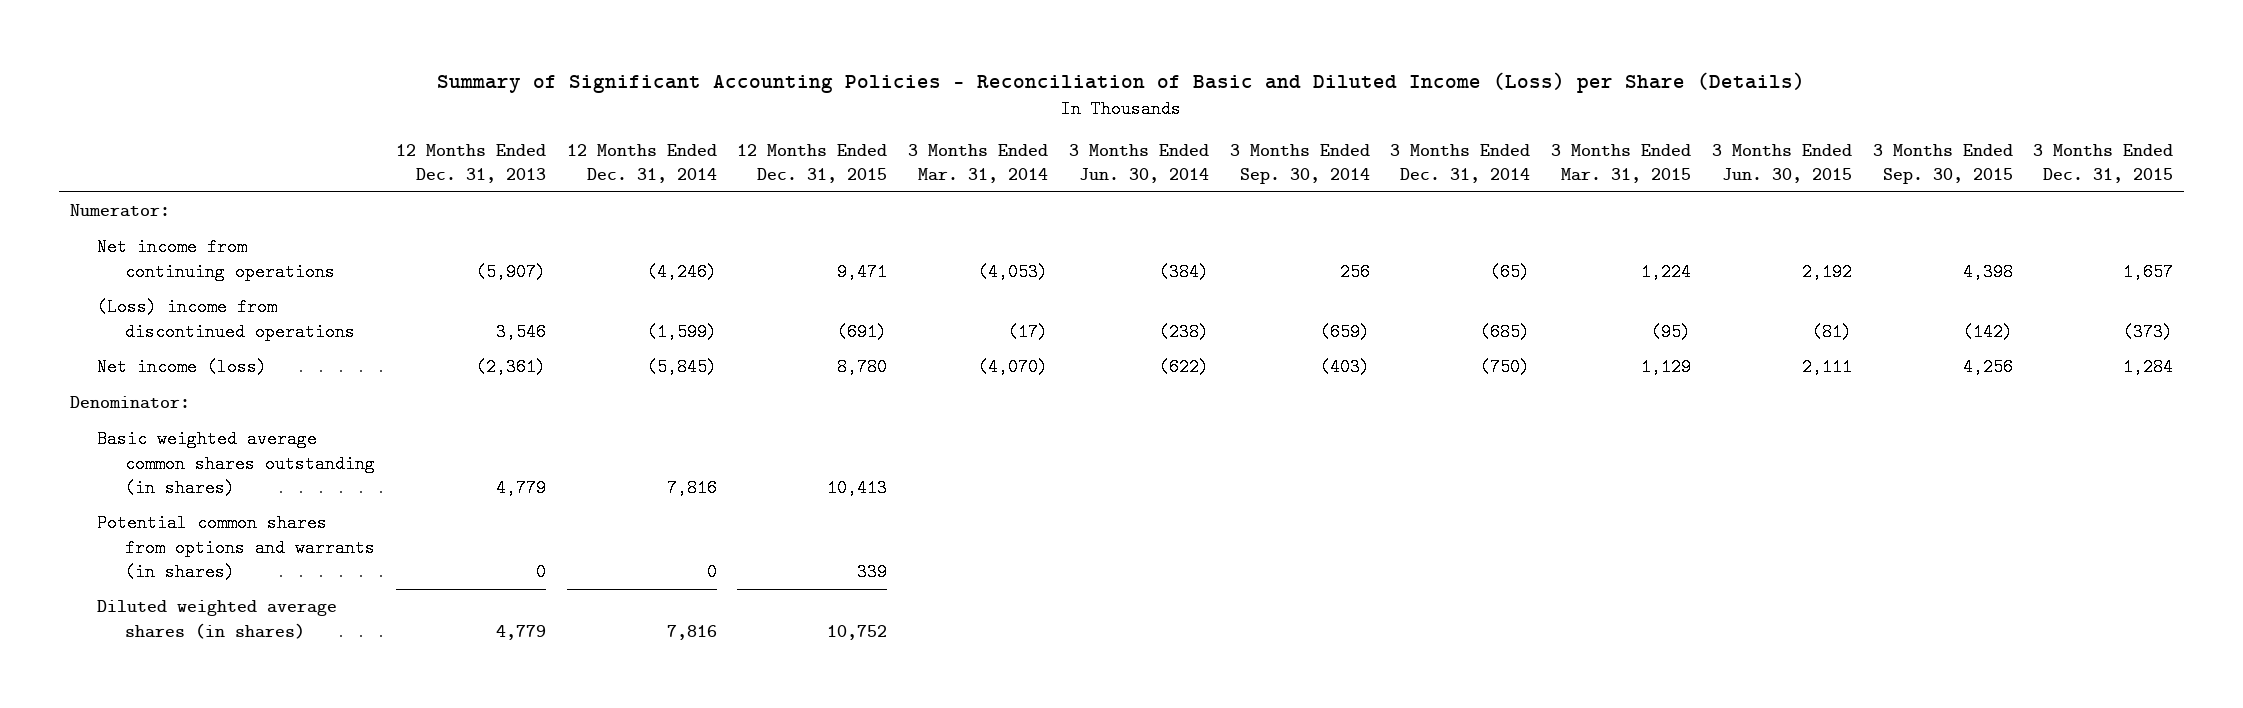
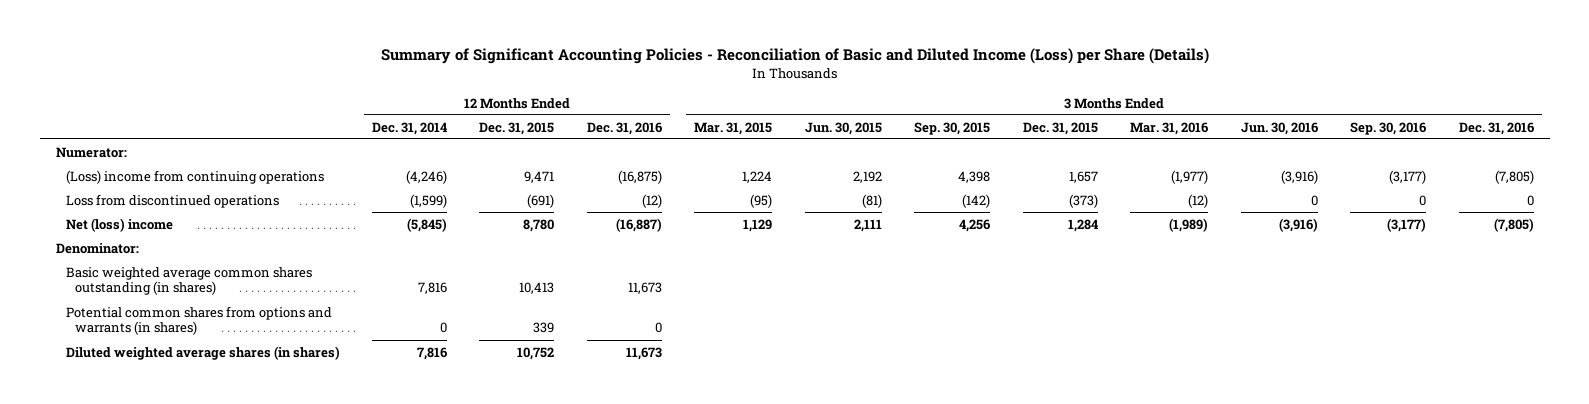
[395,143,546,183] 12 Months Ended Dec. 31, 2013 -> none
[908,143,1049,183] 3 Months Ended Mar. 31, 2014 -> none
[1068,143,1209,183] 3 Months Ended Jun. 30, 2014 -> none
[1229,143,1370,184] 3 Months Ended Sep. 30, 2014 -> none
[1390,143,1531,183] 3 Months Ended Dec. 31, 2014 -> none
none -> [586,121,662,135] Dec. 31, 2016
none -> [1130,121,1209,135] Mar. 31, 2016
none -> [1240,121,1318,135] Jun. 30, 2016
none -> [1350,121,1427,135] Sep. 30, 2016
none -> [1458,121,1534,135] Dec. 31, 2016
[97,238,336,281] Net income from continuing operations -> [65,169,324,184] (Loss) income from continuing operations
[97,298,356,341] (Loss) income from discontinued operations -> [65,193,279,208] Loss from discontinued operations
[97,358,268,377] Net income (loss) -> [65,217,173,232] Net (loss) income

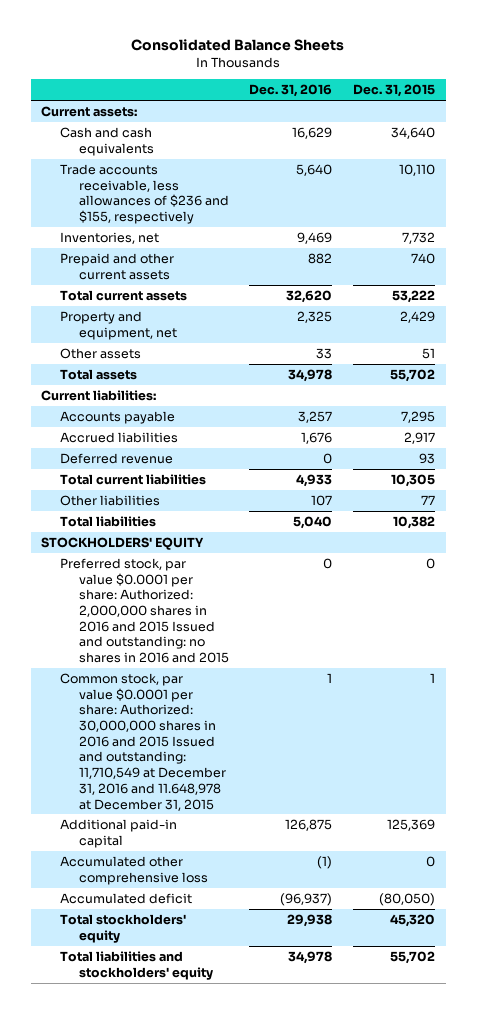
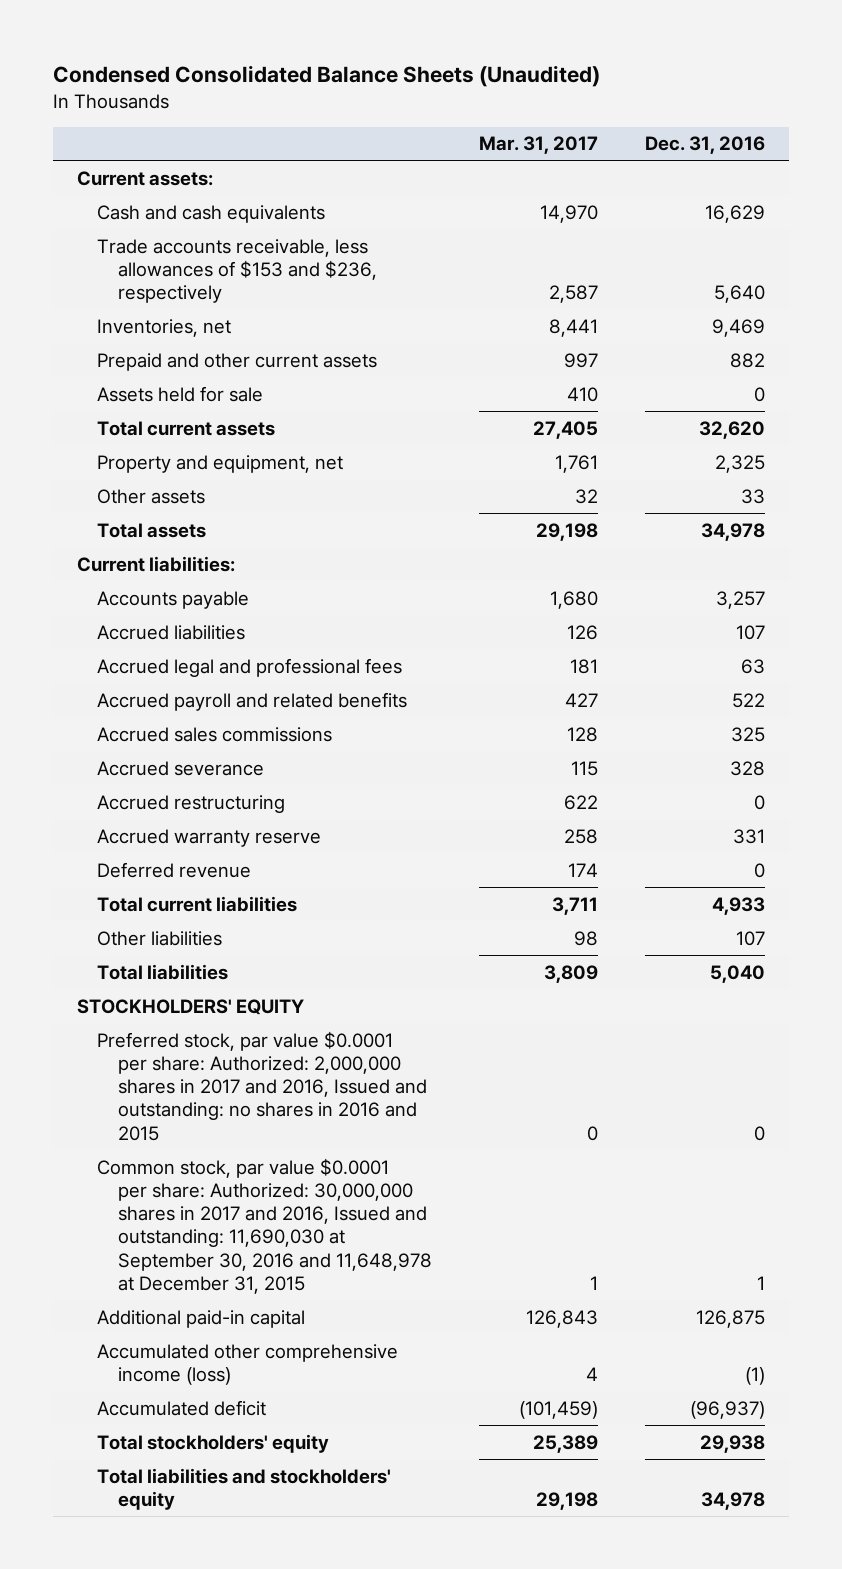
[131,39,345,52] Consolidated Balance Sheets -> [53,65,601,88] Condensed Consolidated Balance Sheets (Unaudited)
[353,84,436,98] Dec. 31, 2015 -> none
none -> [478,136,598,155] Mar. 31, 2017
[60,163,229,225] Trade accounts receivable, less allowances of $236 and $155, respectively -> [97,238,377,304] Trade accounts receivable, less allowances of $153 and $236, respectively
none -> [97,385,264,402] Assets held for sale
[301,431,333,444] 1,676 -> [736,624,766,640] 107
none -> [97,657,403,677] Accrued legal and professional fees
none -> [97,691,408,711] Accrued payroll and related benefits
none -> [97,726,333,742] Accrued sales commissions
none -> [97,760,265,776] Accrued severance
none -> [97,794,286,813] Accrued restructuring
none -> [97,828,322,847] Accrued warranty reserve
[60,557,229,664] Preferred stock, par value $0.0001 per share: Authorized: 2,000,000 shares in 2016 and 2015 Issued and outstanding: no shares in 2016 and 2015 -> [97,1030,427,1141] Preferred stock, par value $0.0001 per share: Authorized: 2,000,000 shares in 2017 and 2016, Issued and outstanding: no shares in 2016 and 2015
[60,672,226,811] Common stock, par value $0.0001 per share: Authorized: 30,000,000 shares in 2016 and 2015 Issued and outstanding: 11,710,549 at December 31, 2016 and 11.648,978 at December 31, 2015 -> [97,1157,432,1294] Common stock, par value $0.0001 per share: Authorized: 30,000,000 shares in 2017 and 2016, Issued and outstanding: 11,690,030 at September 30, 2016 and 11,648,978 at December 31, 2015
[60,855,208,885] Accumulated other comprehensive loss -> [97,1343,399,1385] Accumulated other comprehensive income (loss)

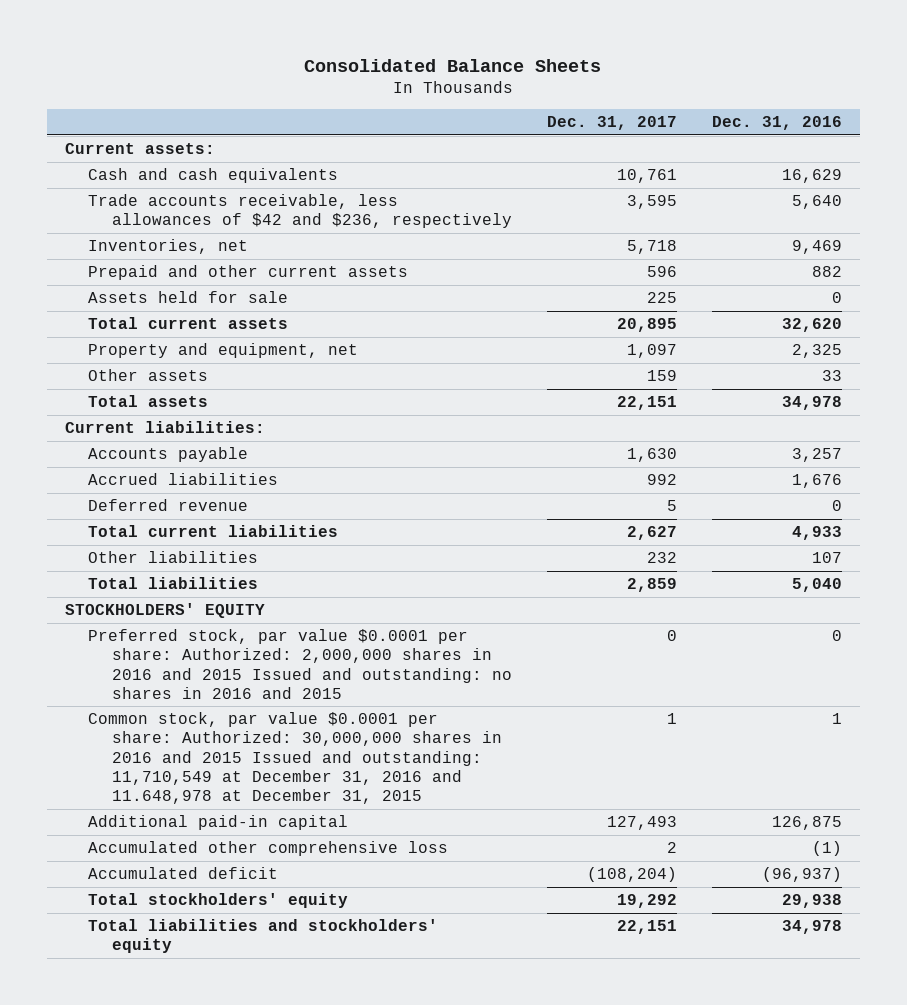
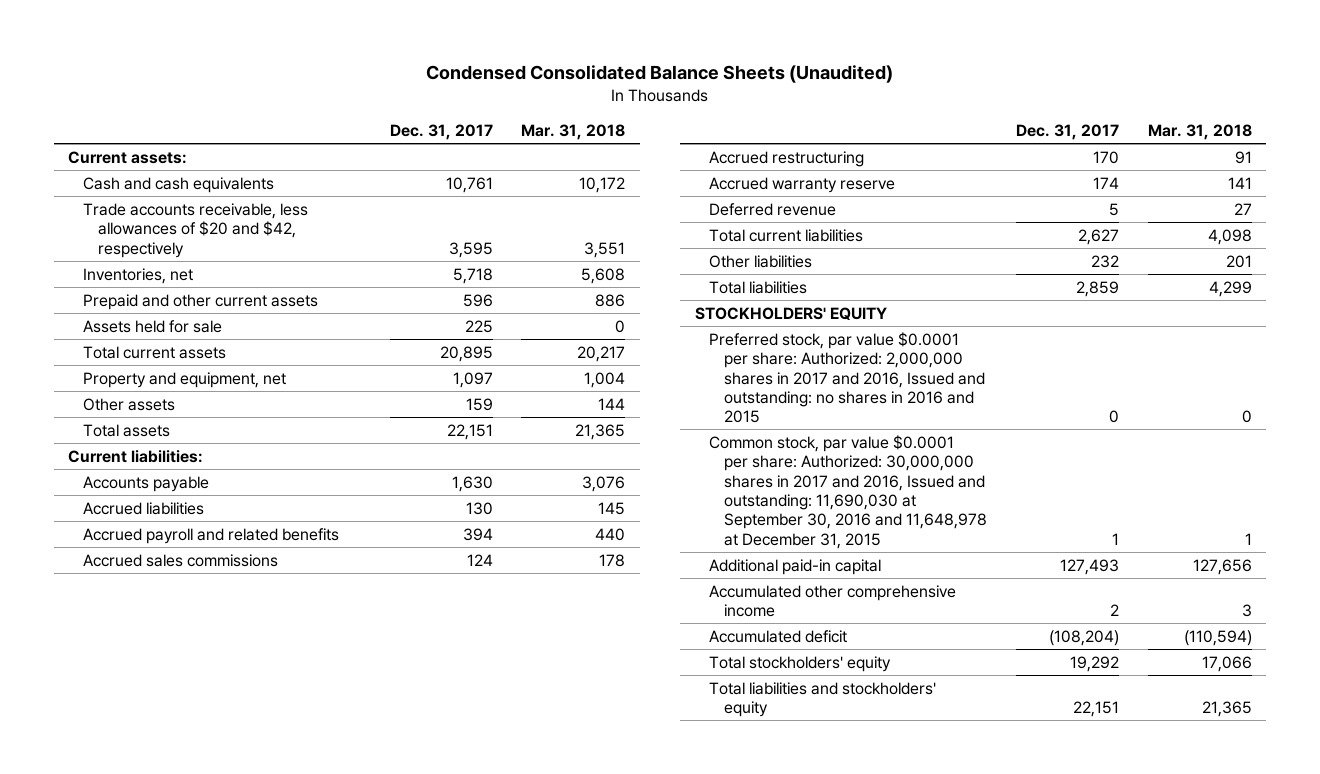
[304,58,602,72] Consolidated Balance Sheets -> [425,65,893,84] Condensed Consolidated Balance Sheets (Unaudited)
[712,116,843,131] Dec. 31, 2016 -> none
none -> [521,124,626,141] Mar. 31, 2018
[88,194,513,229] Trade accounts receivable, less allowances of $42 and $236, respectively -> [83,202,309,258] Trade accounts receivable, less allowances of $20 and $42, respectively
[647,474,678,486] 992 -> [465,501,493,515] 130
none -> [83,527,340,544] Accrued payroll and related benefits
none -> [83,553,279,567] Accrued sales commissions
none -> [709,150,865,167] Accrued restructuring
none -> [709,176,896,193] Accrued warranty reserve
[88,629,513,699] Preferred stock, par value $0.0001 per share: Authorized: 2,000,000 shares in 2016 and 2015 Issued and outstanding: no shares in 2016 and 2015 -> [709,331,986,424] Preferred stock, par value $0.0001 per share: Authorized: 2,000,000 shares in 2017 and 2016, Issued and outstanding: no shares in 2016 and 2015
[88,712,503,804] Common stock, par value $0.0001 per share: Authorized: 30,000,000 shares in 2016 and 2015 Issued and outstanding: 11,710,549 at December 31, 2016 and 11.648,978 at December 31, 2015 -> [709,434,988,549] Common stock, par value $0.0001 per share: Authorized: 30,000,000 shares in 2017 and 2016, Issued and outstanding: 11,690,030 at September 30, 2016 and 11,648,978 at December 31, 2015
[88,841,449,857] Accumulated other comprehensive loss -> [709,584,957,618] Accumulated other comprehensive income

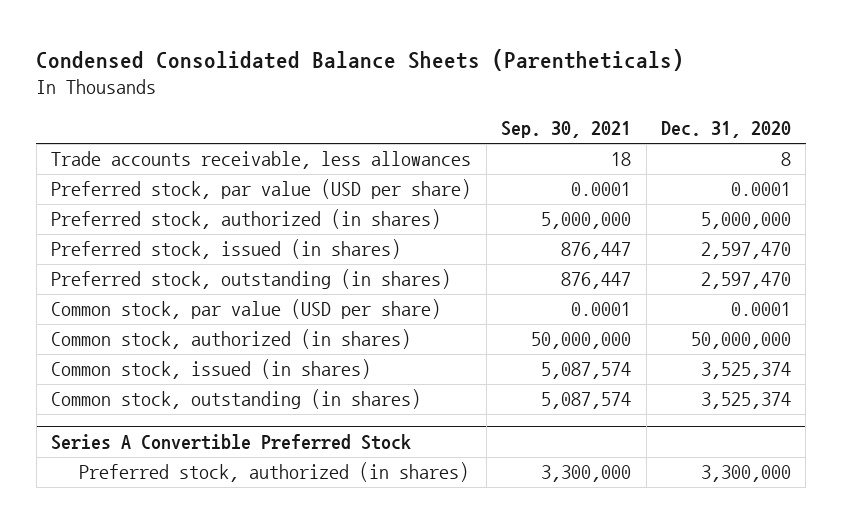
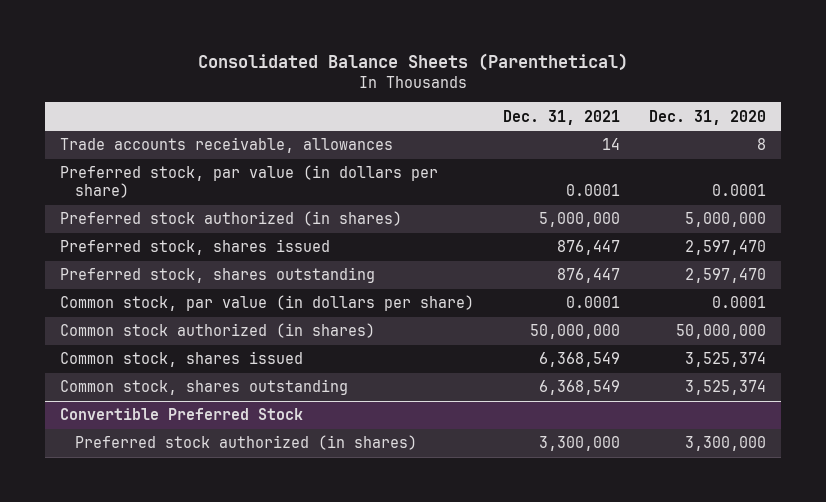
[36,48,685,71] Condensed Consolidated Balance Sheets (Parentheticals) -> [198,52,629,71] Consolidated Balance Sheets (Parenthetical)
[501,121,632,139] Sep. 30, 2021 -> none
none -> [503,109,621,125] Dec. 31, 2021
[51,151,472,170] Trade accounts receivable, less allowances -> [59,137,393,154] Trade accounts receivable, allowances
[51,179,472,200] Preferred stock, par value (USD per share) -> [59,165,438,198] Preferred stock, par value (in dollars per share)
[51,209,442,230] Preferred stock, authorized (in shares) -> [59,211,402,227] Preferred stock authorized (in shares)
[51,239,402,260] Preferred stock, issued (in shares) -> [59,239,330,256] Preferred stock, shares issued
[51,269,452,290] Preferred stock, outstanding (in shares) -> [59,267,375,284] Preferred stock, shares outstanding
[51,299,442,320] Common stock, par value (USD per share) -> [59,295,474,312] Common stock, par value (in dollars per share)
[51,329,412,350] Common stock, authorized (in shares) -> [59,323,375,339] Common stock authorized (in shares)
[51,359,372,380] Common stock, issued (in shares) -> [59,351,303,368] Common stock, shares issued
[51,389,422,410] Common stock, outstanding (in shares) -> [59,379,348,396] Common stock, shares outstanding
[51,433,412,450] Series A Convertible Preferred Stock -> [59,408,303,421] Convertible Preferred Stock
[79,462,470,483] Preferred stock, authorized (in shares) -> [74,435,417,451] Preferred stock authorized (in shares)

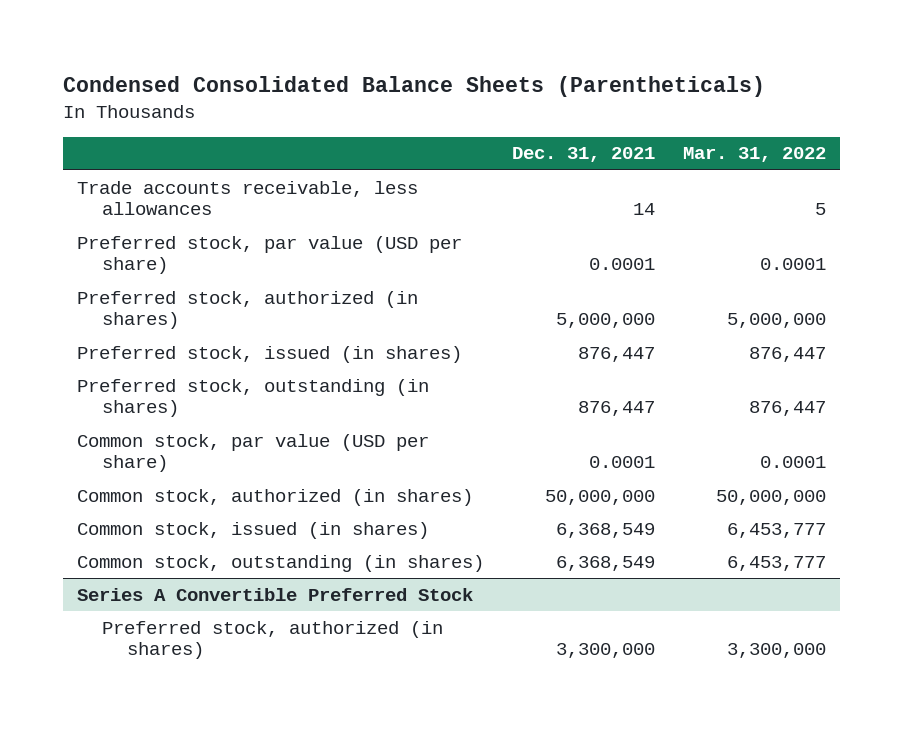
[198,52,629,71] Consolidated Balance Sheets (Parenthetical) -> [63,76,766,98] Condensed Consolidated Balance Sheets (Parentheticals)
[649,109,767,125] Dec. 31, 2020 -> none
none -> [682,147,826,163] Mar. 31, 2022
[59,137,393,154] Trade accounts receivable, allowances -> [76,180,418,216] Trade accounts receivable, less allowances
[59,165,438,198] Preferred stock, par value (in dollars per share) -> [76,235,462,275] Preferred stock, par value (USD per share)
[59,211,402,227] Preferred stock authorized (in shares) -> [76,290,418,330] Preferred stock, authorized (in shares)
[59,239,330,256] Preferred stock, shares issued -> [76,345,462,363] Preferred stock, issued (in shares)
[59,267,375,284] Preferred stock, shares outstanding -> [76,378,429,418] Preferred stock, outstanding (in shares)
[59,295,474,312] Common stock, par value (in dollars per share) -> [76,433,429,473] Common stock, par value (USD per share)
[59,323,375,339] Common stock authorized (in shares) -> [76,488,473,506] Common stock, authorized (in shares)
[59,351,303,368] Common stock, shares issued -> [76,521,429,539] Common stock, issued (in shares)
[59,379,348,396] Common stock, shares outstanding -> [76,554,484,572] Common stock, outstanding (in shares)
[59,408,303,421] Convertible Preferred Stock -> [76,587,473,601] Series A Convertible Preferred Stock
[74,435,417,451] Preferred stock authorized (in shares) -> [101,620,443,660] Preferred stock, authorized (in shares)

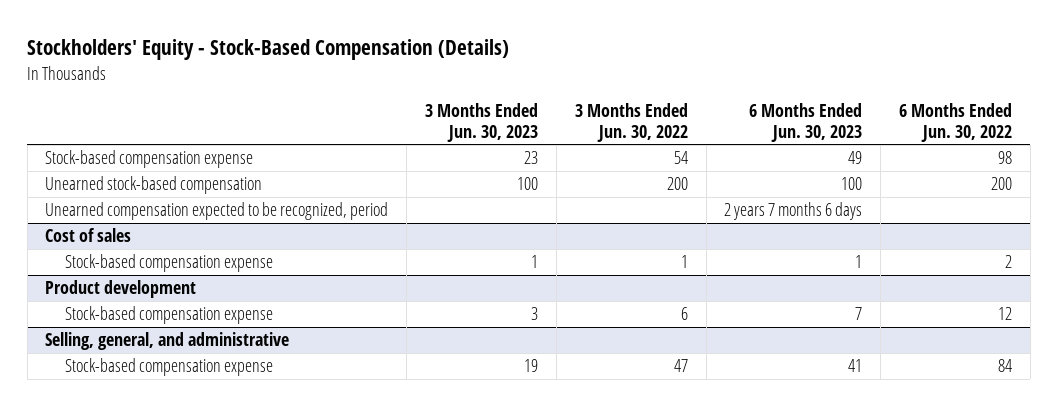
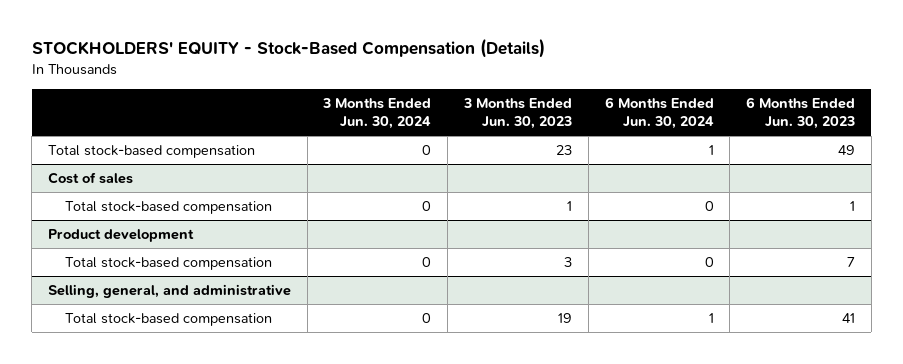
[27,39,510,61] Stockholders' Equity - Stock-Based Compensation (Details) -> [31,38,545,59] STOCKHOLDERS' EQUITY - Stock-Based Compensation (Details)
[574,102,688,142] 3 Months Ended Jun. 30, 2022 -> none
[899,102,1013,142] 6 Months Ended Jun. 30, 2022 -> none
none -> [322,97,432,130] 3 Months Ended Jun. 30, 2024
none -> [604,96,714,130] 6 Months Ended Jun. 30, 2024
[45,176,263,195] Unearned stock-based compensation -> none
[45,202,389,221] Unearned compensation expected to be recognized, period -> none
[45,150,254,169] Stock-based compensation expense -> [47,144,255,158] Total stock-based compensation
[65,254,274,273] Stock-based compensation expense -> [64,200,272,214] Total stock-based compensation
[65,306,274,325] Stock-based compensation expense -> [64,256,272,270] Total stock-based compensation
[65,358,274,377] Stock-based compensation expense -> [64,312,272,326] Total stock-based compensation

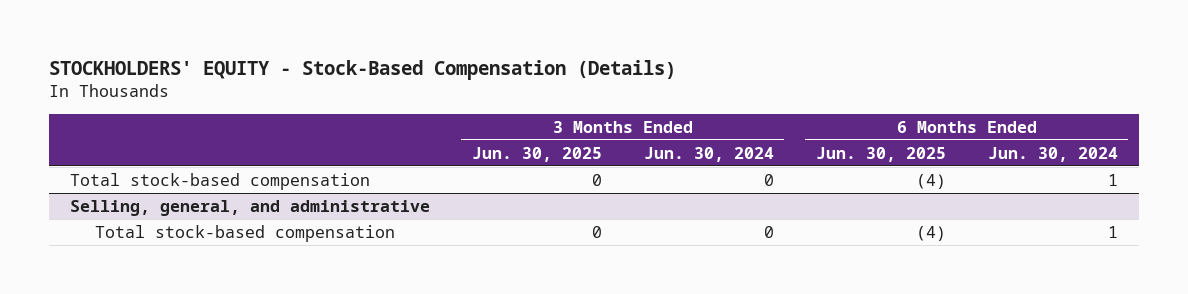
[462,97,572,130] 3 Months Ended Jun. 30, 2023 -> none
[746,96,856,130] 6 Months Ended Jun. 30, 2023 -> none
none -> [471,146,602,162] Jun. 30, 2025
none -> [815,146,946,162] Jun. 30, 2025
[47,171,133,184] Cost of sales -> none
[64,200,272,214] Total stock-based compensation -> none
[47,228,194,242] Product development -> none
[64,256,272,270] Total stock-based compensation -> none

